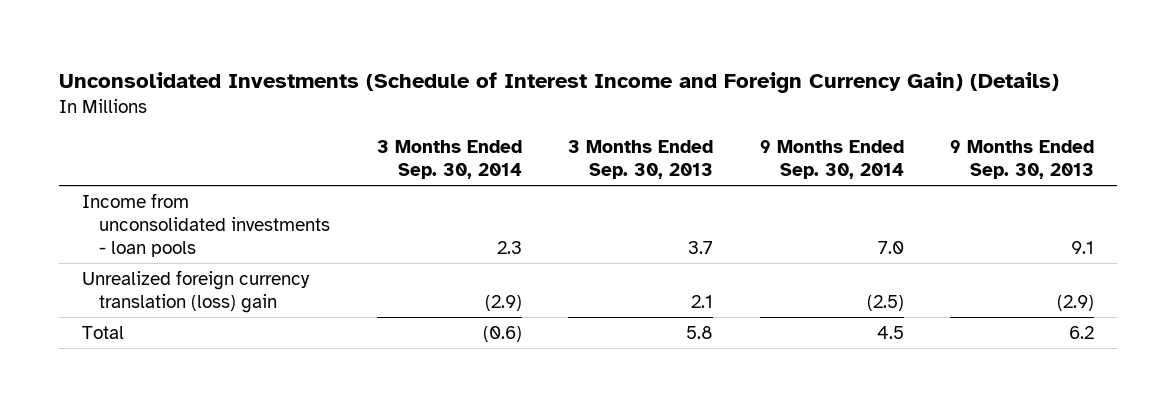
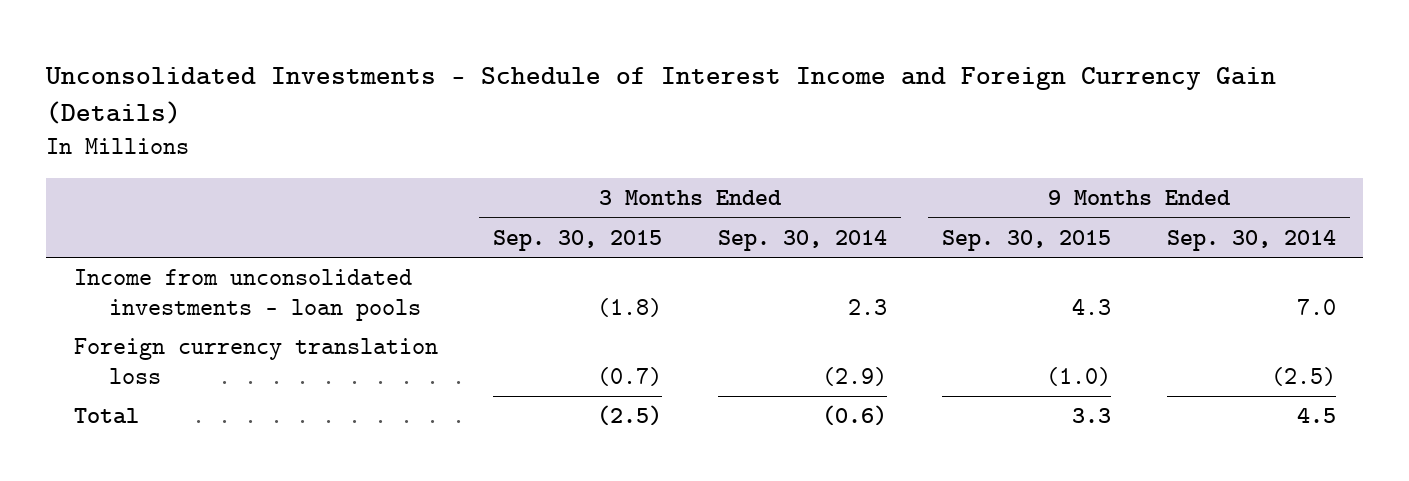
[58,71,1059,93] Unconsolidated Investments (Schedule of Interest Income and Foreign Currency Gain) (Details) -> [45,66,1277,125] Unconsolidated Investments - Schedule of Interest Income and Foreign Currency Gain (Details)
[568,139,714,179] 3 Months Ended Sep. 30, 2013 -> none
[950,139,1095,179] 9 Months Ended Sep. 30, 2013 -> none
none -> [493,229,663,251] Sep. 30, 2015
none -> [942,229,1112,251] Sep. 30, 2015
[82,269,311,313] Unrealized foreign currency translation (loss) gain -> [73,338,438,385] Foreign currency translation loss

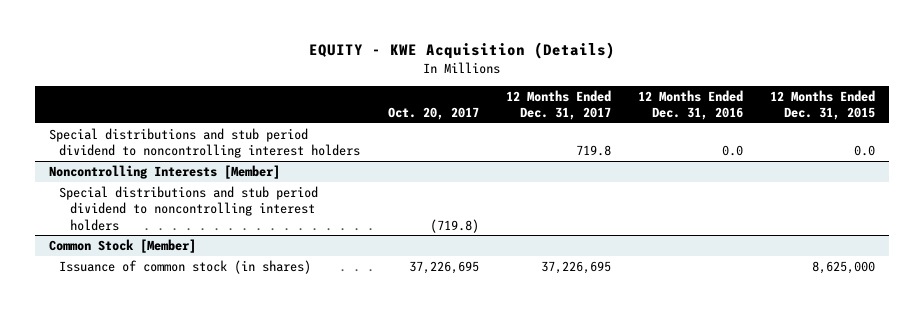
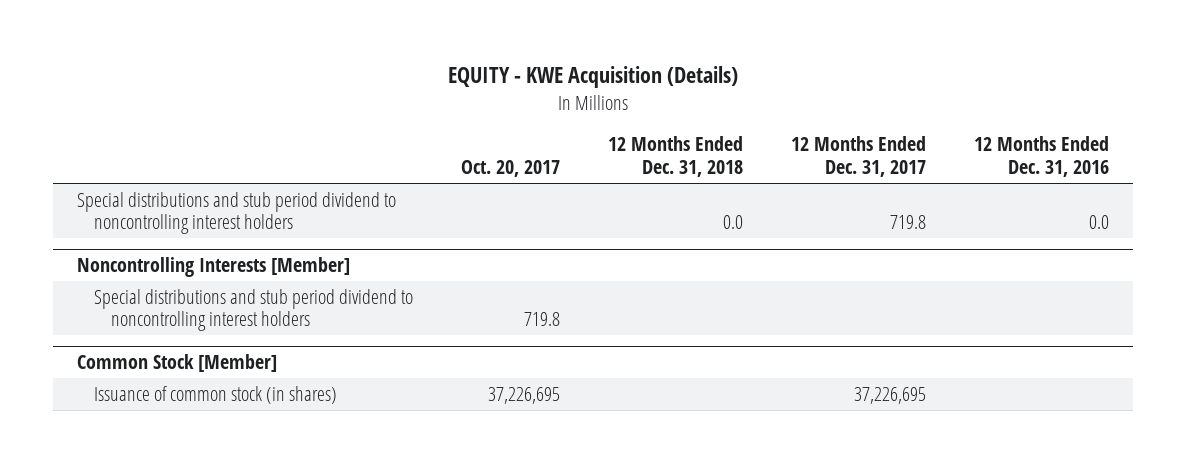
[770,89,876,121] 12 Months Ended Dec. 31, 2015 -> none
none -> [608,136,744,178] 12 Months Ended Dec. 31, 2018
[429,218,479,233] (719.8) -> [524,312,561,327] 719.8

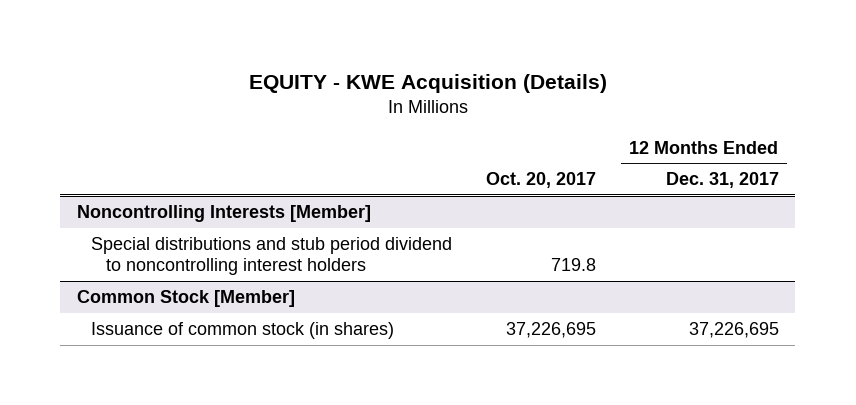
[608,136,744,178] 12 Months Ended Dec. 31, 2018 -> none
[974,136,1110,178] 12 Months Ended Dec. 31, 2016 -> none
[77,191,397,235] Special distributions and stub period dividend to noncontrolling interest holders -> none

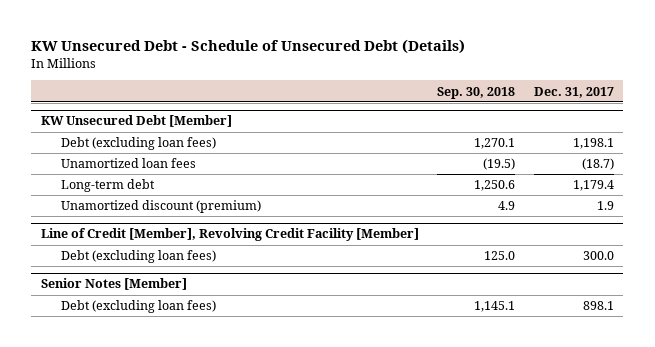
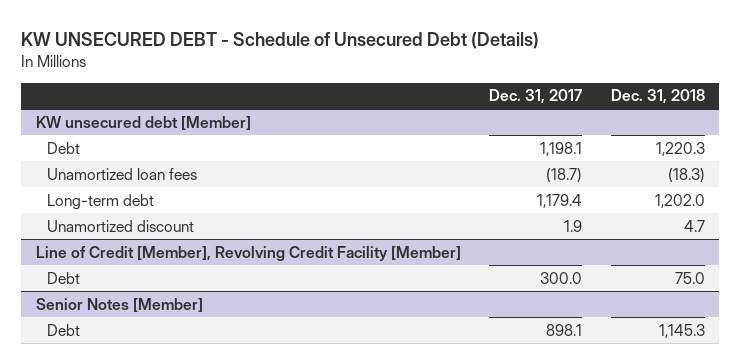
[31,38,466,54] KW Unsecured Debt - Schedule of Unsecured Debt (Details) -> [21,31,540,49] KW UNSECURED DEBT - Schedule of Unsecured Debt (Details)
[437,86,516,99] Sep. 30, 2018 -> none
none -> [610,89,705,105] Dec. 31, 2018
[40,115,232,128] KW Unsecured Debt [Member] -> [35,115,251,130] KW unsecured debt [Member]
[60,137,216,151] Debt (excluding loan fees) -> [46,141,80,154] Debt
[60,200,261,214] Unamortized discount (premium) -> [46,219,194,232] Unamortized discount
[60,250,216,264] Debt (excluding loan fees) -> [46,271,80,284] Debt
[60,300,216,314] Debt (excluding loan fees) -> [46,323,80,336] Debt

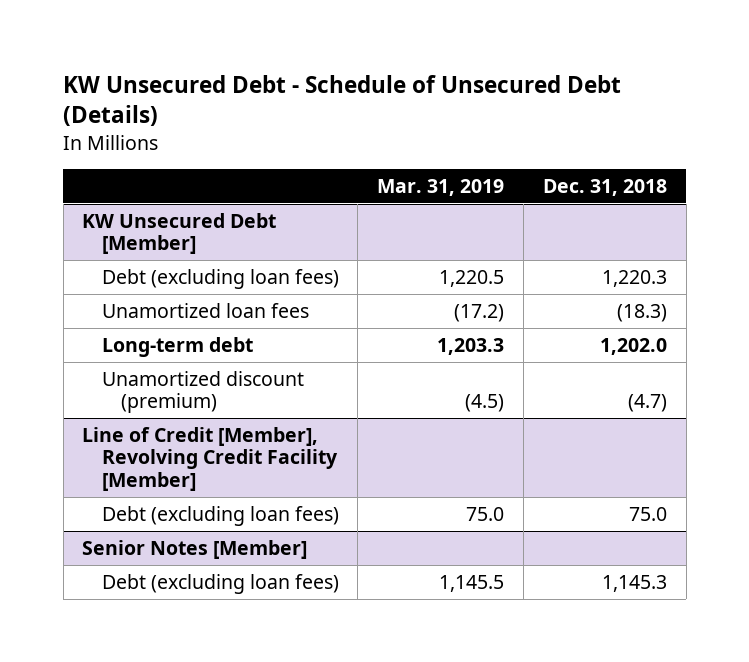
[21,31,540,49] KW UNSECURED DEBT - Schedule of Unsecured Debt (Details) -> [63,75,622,127] KW Unsecured Debt - Schedule of Unsecured Debt (Details)
[489,89,583,105] Dec. 31, 2017 -> none
none -> [377,179,505,197] Mar. 31, 2019
[35,115,251,130] KW unsecured debt [Member] -> [82,212,277,255] KW Unsecured Debt [Member]
[46,141,80,154] Debt -> [101,268,339,289] Debt (excluding loan fees)
[46,219,194,232] Unamortized discount -> [101,370,304,414] Unamortized discount (premium)
[683,219,705,232] 4.7 -> [627,394,667,413] (4.7)
[46,271,80,284] Debt -> [101,505,339,526] Debt (excluding loan fees)
[46,323,80,336] Debt -> [101,573,339,594] Debt (excluding loan fees)

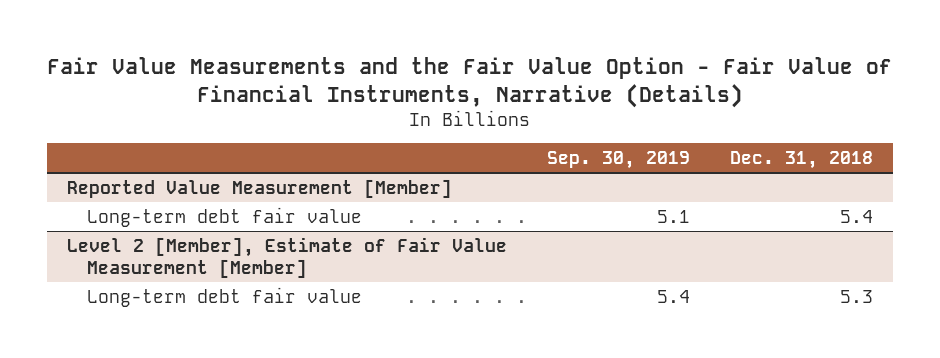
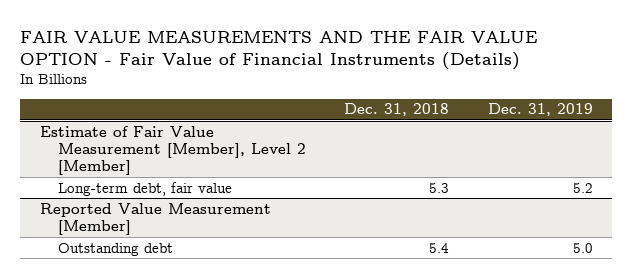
[46,57,892,108] Fair Value Measurements and the Fair Value Option - Fair Value of Financial Instruments, Narrative (Details) -> [20,30,538,70] FAIR VALUE MEASUREMENTS AND THE FAIR VALUE OPTION - Fair Value of Financial Instruments (Details)
[546,151,690,170] Sep. 30, 2019 -> none
none -> [487,103,593,117] Dec. 31, 2019
none -> [39,125,306,176] Estimate of Fair Value Measurement [Member], Level 2 [Member]
none -> [57,181,232,196] Long-term debt, fair value
[86,206,362,227] Long-term debt fair value -> none
[66,236,507,278] Level 2 [Member], Estimate of Fair Value Measurement [Member] -> none
[86,286,362,307] Long-term debt fair value -> none
none -> [57,242,173,256] Outstanding debt

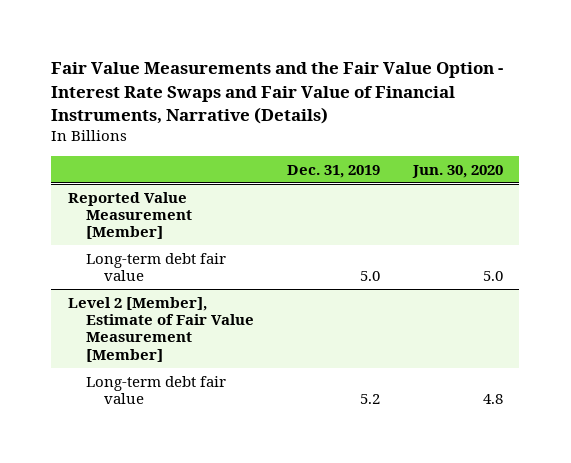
[20,30,538,70] FAIR VALUE MEASUREMENTS AND THE FAIR VALUE OPTION - Fair Value of Financial Instruments (Details) -> [51,62,504,124] Fair Value Measurements and the Fair Value Option - Interest Rate Swaps and Fair Value of Financial Instruments, Narrative (Details)
[344,103,450,117] Dec. 31, 2018 -> none
none -> [411,164,503,178] Jun. 30, 2020
[39,125,306,176] Estimate of Fair Value Measurement [Member], Level 2 [Member] -> none
[57,181,232,196] Long-term debt, fair value -> none
[57,242,173,256] Outstanding debt -> none
none -> [85,252,226,282] Long-term debt fair value
none -> [67,296,254,362] Level 2 [Member], Estimate of Fair Value Measurement [Member]
none -> [85,375,226,405] Long-term debt fair value

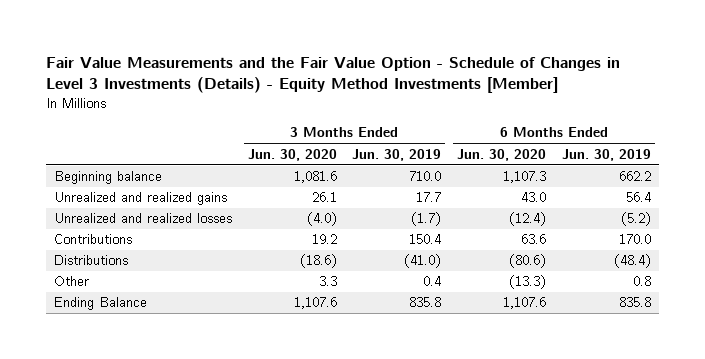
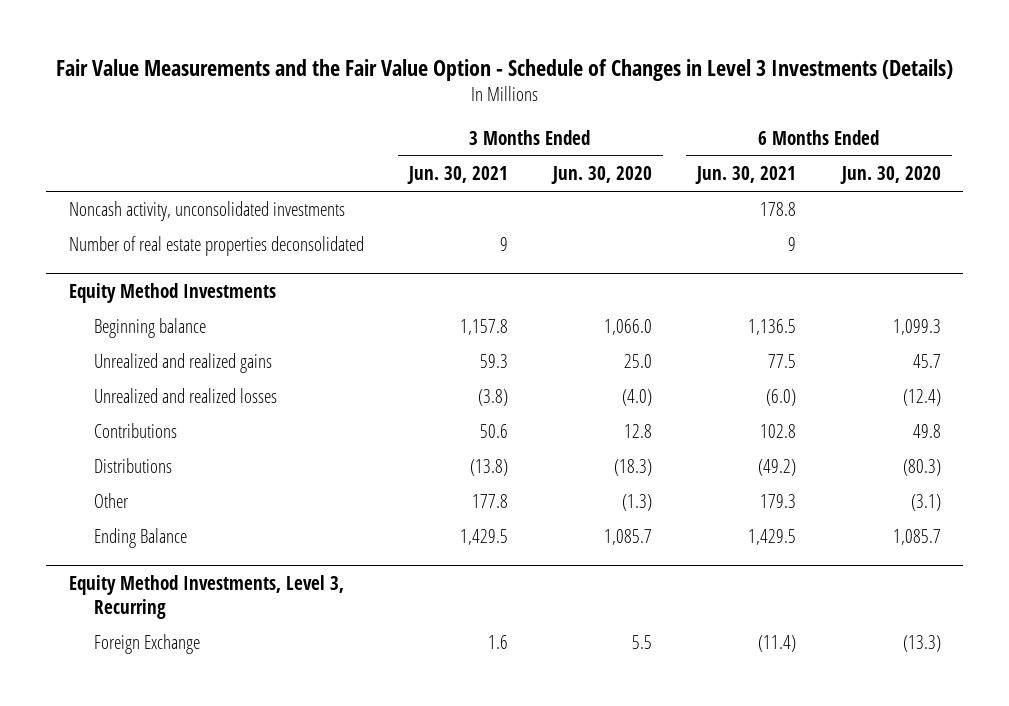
[45,56,620,94] Fair Value Measurements and the Fair Value Option - Schedule of Changes in Level 3 Investments (Details) - Equity Method Investments [Member] -> [55,58,953,81] Fair Value Measurements and the Fair Value Option - Schedule of Changes in Level 3 Investments (Details)
[352,148,442,161] Jun. 30, 2019 -> none
[561,148,651,161] Jun. 30, 2019 -> none
none -> [406,166,508,185] Jun. 30, 2021
none -> [695,166,797,185] Jun. 30, 2021
none -> [68,201,345,222] Noncash activity, unconsolidated investments
none -> [68,236,364,257] Number of real estate properties deconsolidated
none -> [68,283,276,304] Equity Method Investments
[293,171,337,184] 1,081.6 -> [604,319,653,336] 1,066.0
[503,171,547,184] 1,107.3 -> [892,319,941,336] 1,099.3
[311,192,337,203] 26.1 -> [624,354,653,369] 25.0
[521,192,547,203] 43.0 -> [912,354,941,369] 45.7
[311,234,337,245] 19.2 -> [624,424,653,439] 12.8
[521,234,547,245] 63.6 -> [912,424,941,439] 49.8
[299,254,337,269] (18.6) -> [614,459,653,477] (18.3)
[509,254,547,269] (80.6) -> [902,459,941,477] (80.3)
[318,276,337,287] 3.3 -> [622,494,653,512] (1.3)
[509,275,547,290] (13.3) -> [910,494,941,512] (3.1)
[293,297,337,310] 1,107.6 -> [604,529,653,546] 1,085.7
[503,297,547,310] 1,107.6 -> [892,529,941,546] 1,085.7
none -> [68,575,344,619] Equity Method Investments, Level 3, Recurring
none -> [94,634,201,655] Foreign Exchange

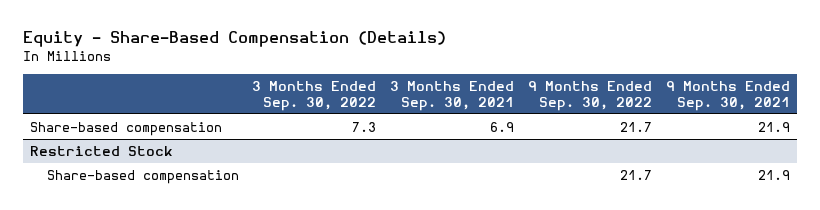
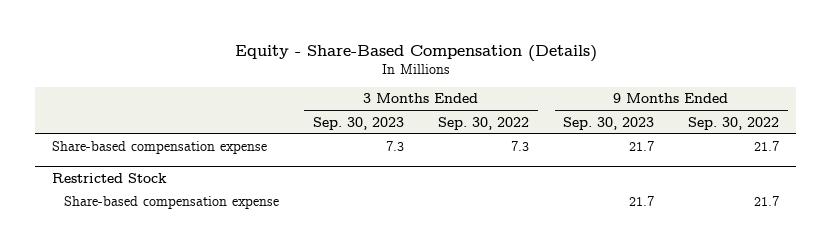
[390,81,515,112] 3 Months Ended Sep. 30, 2021 -> none
[666,81,791,112] 9 Months Ended Sep. 30, 2021 -> none
none -> [312,116,404,130] Sep. 30, 2023
none -> [563,116,655,130] Sep. 30, 2023
[29,121,222,136] Share-based compensation -> [51,141,267,155] Share-based compensation expense
[46,169,239,184] Share-based compensation -> [63,196,279,210] Share-based compensation expense

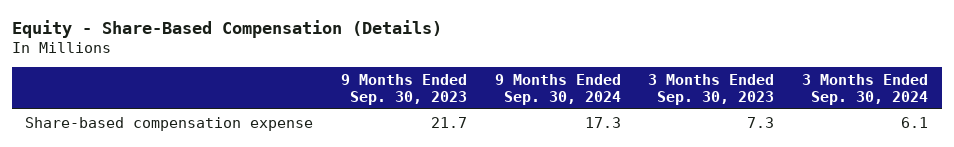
[438,116,530,130] Sep. 30, 2022 -> none
[688,116,780,130] Sep. 30, 2022 -> none
none -> [494,74,621,105] 9 Months Ended Sep. 30, 2024
none -> [802,74,929,105] 3 Months Ended Sep. 30, 2024
[51,172,167,183] Restricted Stock -> none
[63,196,279,210] Share-based compensation expense -> none

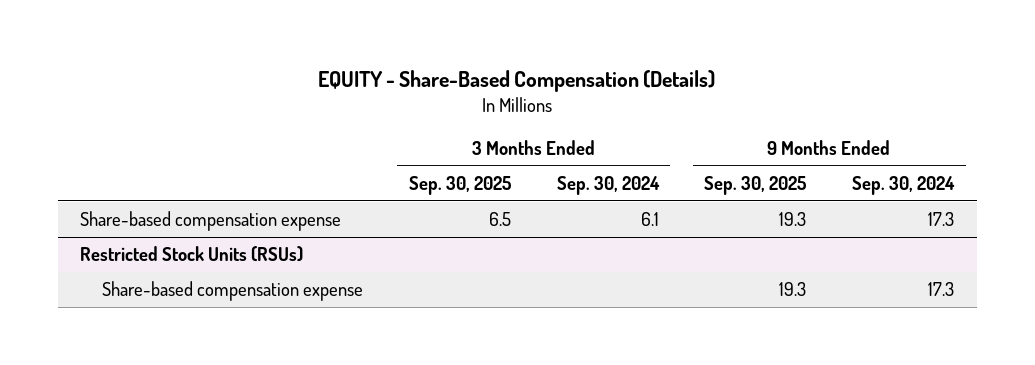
[11,19,442,38] Equity - Share-Based Compensation (Details) -> [318,69,716,92] EQUITY - Share-Based Compensation (Details)
[341,74,468,105] 9 Months Ended Sep. 30, 2023 -> none
[648,74,775,105] 3 Months Ended Sep. 30, 2023 -> none
none -> [408,175,511,195] Sep. 30, 2025
none -> [704,175,807,195] Sep. 30, 2025
none -> [80,246,304,263] Restricted Stock Units (RSUs)
none -> [101,281,363,302] Share-based compensation expense

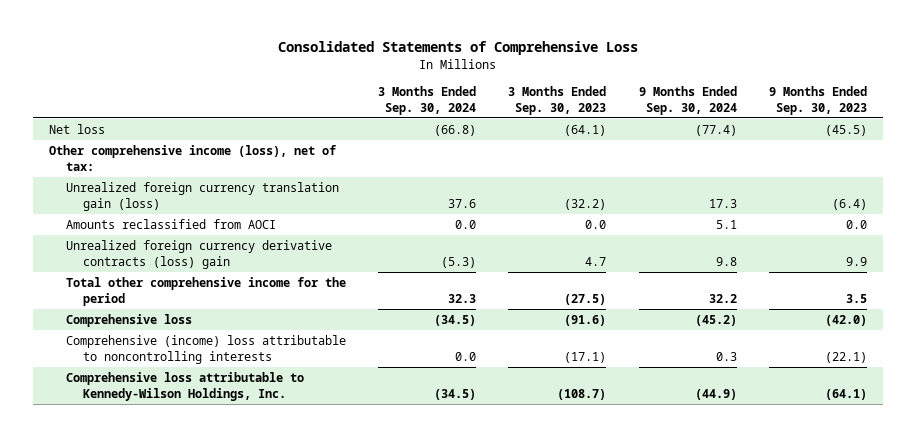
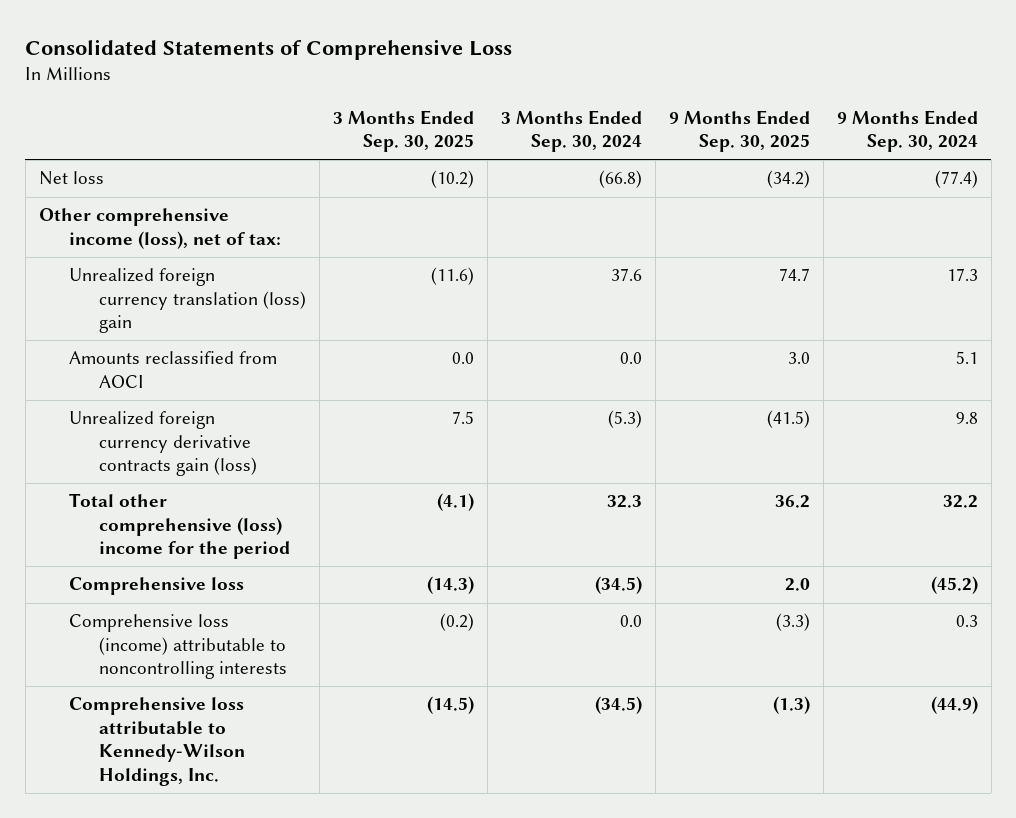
[508,85,607,115] 3 Months Ended Sep. 30, 2023 -> none
[768,85,867,115] 9 Months Ended Sep. 30, 2023 -> none
none -> [332,109,474,153] 3 Months Ended Sep. 30, 2025
none -> [668,109,810,153] 9 Months Ended Sep. 30, 2025
[66,181,340,211] Unrealized foreign currency translation gain (loss) -> [68,268,306,334] Unrealized foreign currency translation (loss) gain
[66,239,333,269] Unrealized foreign currency derivative contracts (loss) gain -> [68,411,257,477] Unrealized foreign currency derivative contracts gain (loss)
[66,276,347,306] Total other comprehensive income for the period -> [68,493,290,560] Total other comprehensive (loss) income for the period
[66,334,347,364] Comprehensive (income) loss attributable to noncontrolling interests -> [68,614,287,680] Comprehensive loss (income) attributable to noncontrolling interests

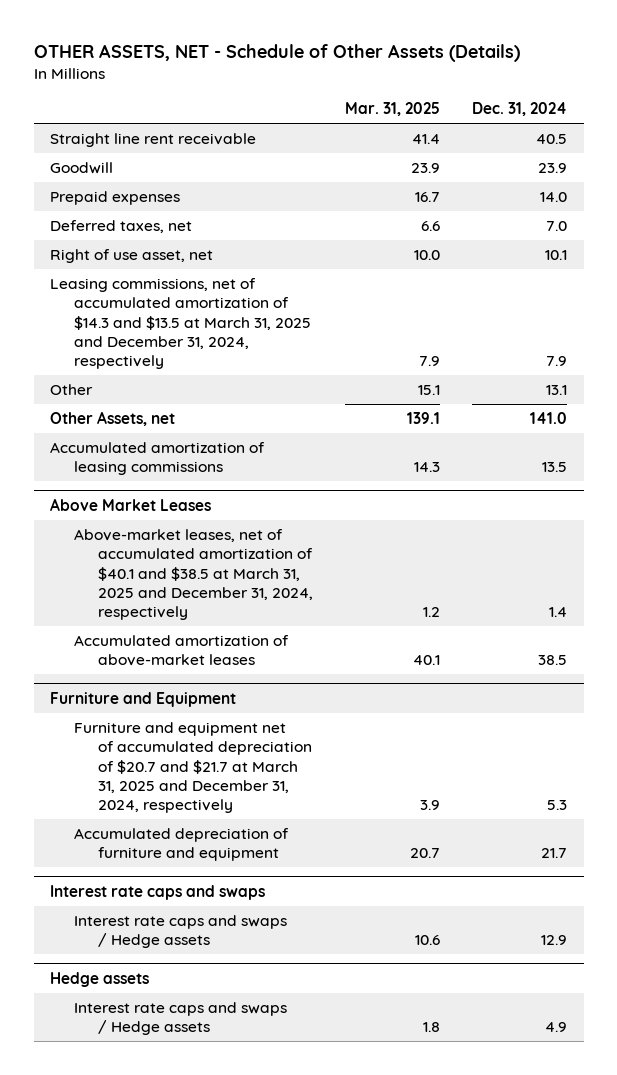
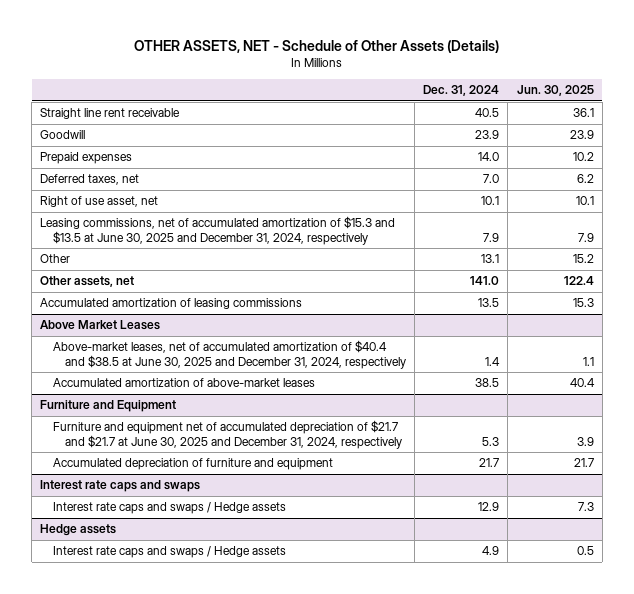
[344,102,440,117] Mar. 31, 2025 -> none
none -> [516,85,594,97] Jun. 30, 2025
[49,278,311,370] Leasing commissions, net of accumulated amortization of $14.3 and $13.5 at March 31, 2025 and December 31, 2024, respectively -> [40,216,396,245] Leasing commissions, net of accumulated amortization of $15.3 and $13.5 at June 30, 2025 and December 31, 2024, respectively
[49,411,175,427] Other Assets, net -> [40,276,135,288] Other assets, net
[73,529,313,621] Above-market leases, net of accumulated amortization of $40.1 and $38.5 at March 31, 2025 and December 31, 2024, respectively -> [52,340,406,369] Above-market leases, net of accumulated amortization of $40.4 and $38.5 at June 30, 2025 and December 31, 2024, respectively
[73,722,312,814] Furniture and equipment net of accumulated depreciation of $20.7 and $21.7 at March 31, 2025 and December 31, 2024, respectively -> [52,420,402,449] Furniture and equipment net of accumulated depreciation of $21.7 and $21.7 at June 30, 2025 and December 31, 2024, respectively

